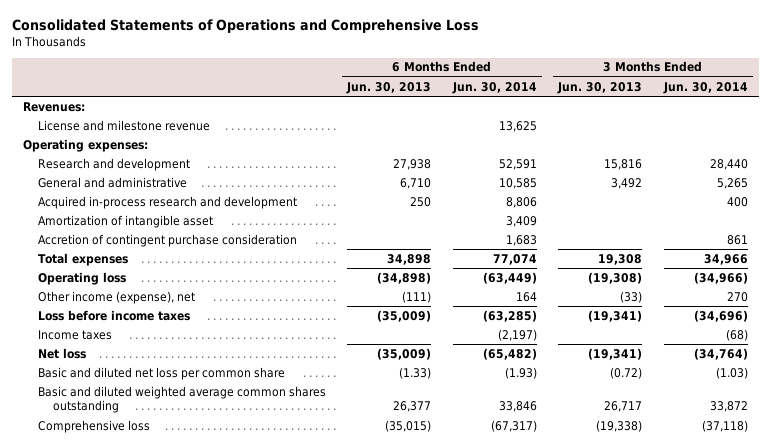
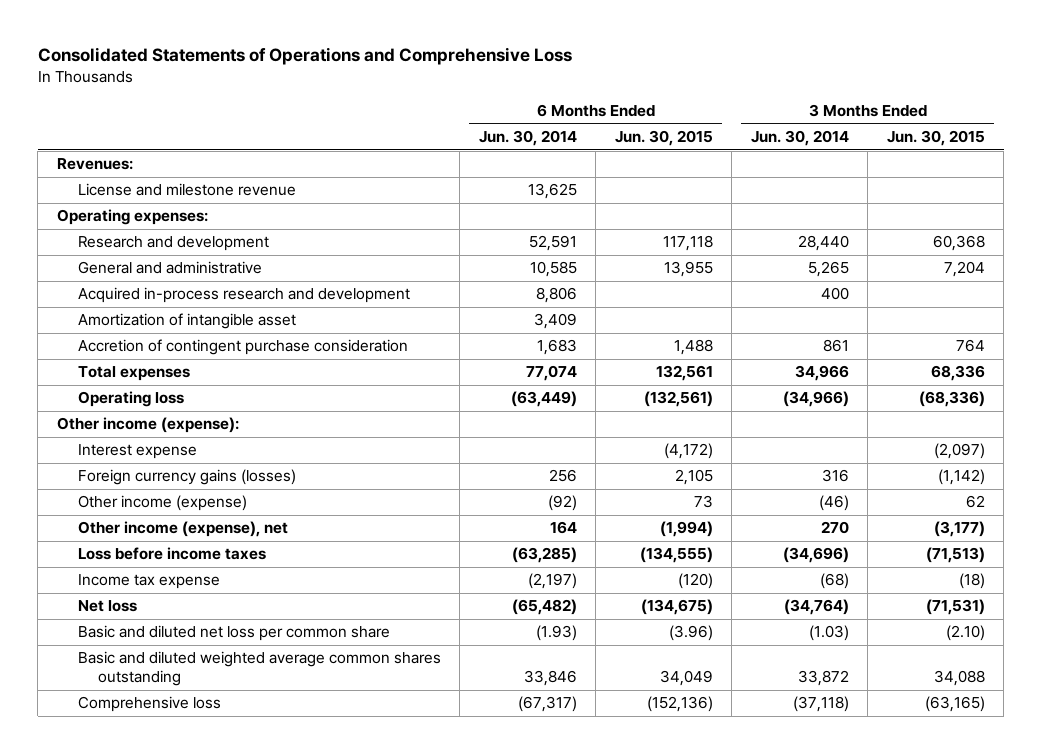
[346,81,432,94] Jun. 30, 2013 -> none
[557,81,643,94] Jun. 30, 2013 -> none
none -> [614,130,713,147] Jun. 30, 2015
none -> [886,130,985,147] Jun. 30, 2015
none -> [56,417,239,434] Other income (expense):
none -> [77,444,197,460] Interest expense
none -> [77,469,296,486] Foreign currency gains (losses)
none -> [77,495,247,512] Other income (expense)
[37,329,112,340] Income taxes -> [77,574,220,590] Income tax expense

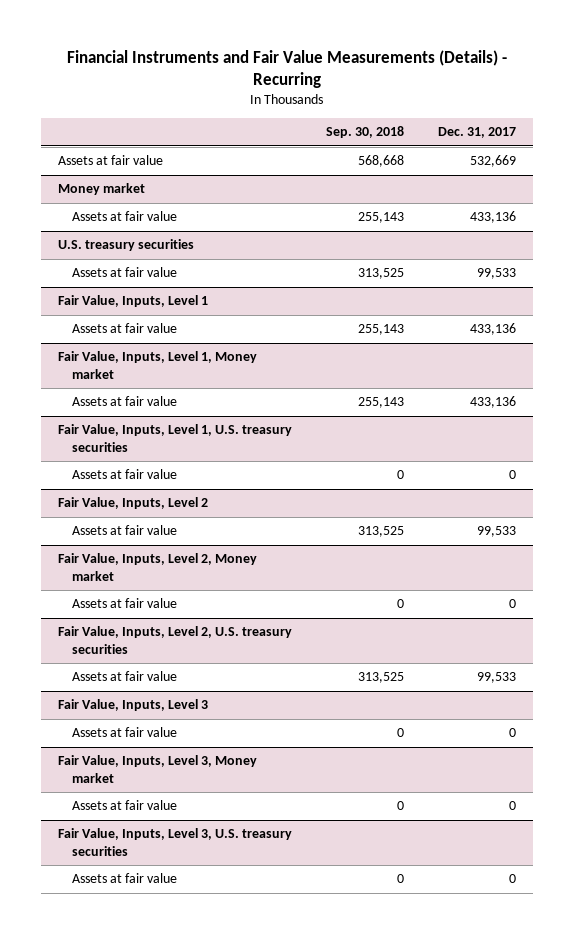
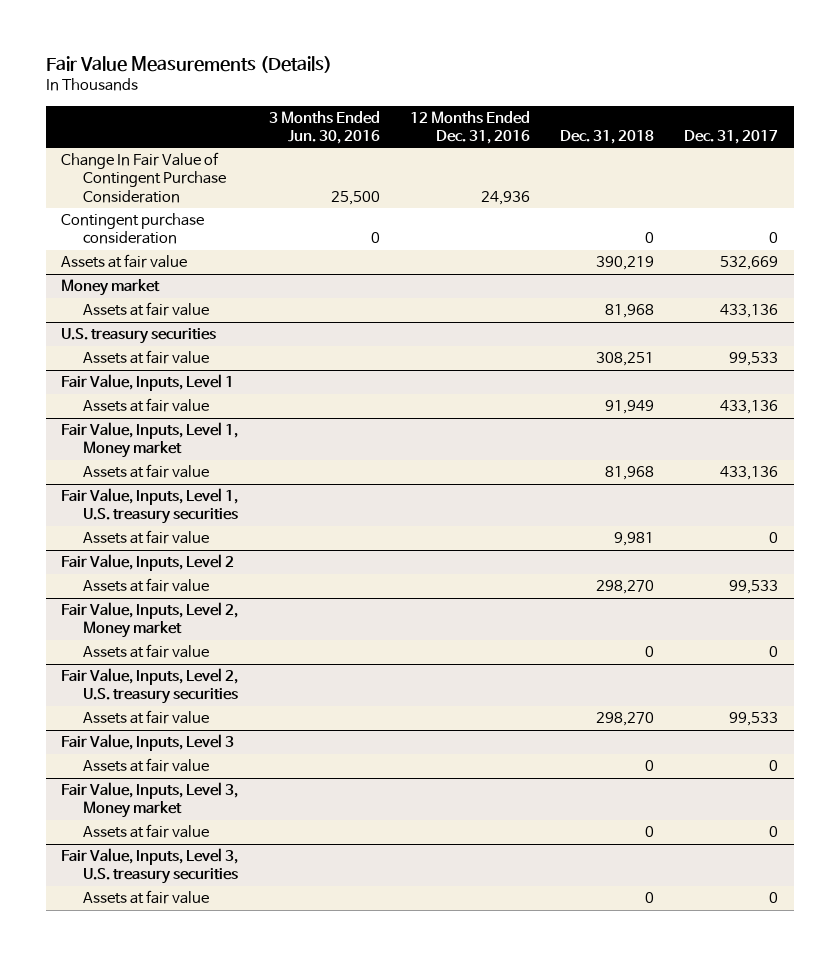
[66,49,507,88] Financial Instruments and Fair Value Measurements (Details) - Recurring -> [46,55,333,73] Fair Value Measurements (Details)
[325,126,404,139] Sep. 30, 2018 -> none
none -> [268,110,380,145] 3 Months Ended Jun. 30, 2016
none -> [409,110,530,145] 12 Months Ended Dec. 31, 2016
none -> [560,130,655,145] Dec. 31, 2018
none -> [61,152,227,203] Change In Fair Value of Contingent Purchase Consideration
none -> [61,213,205,245] Contingent purchase consideration

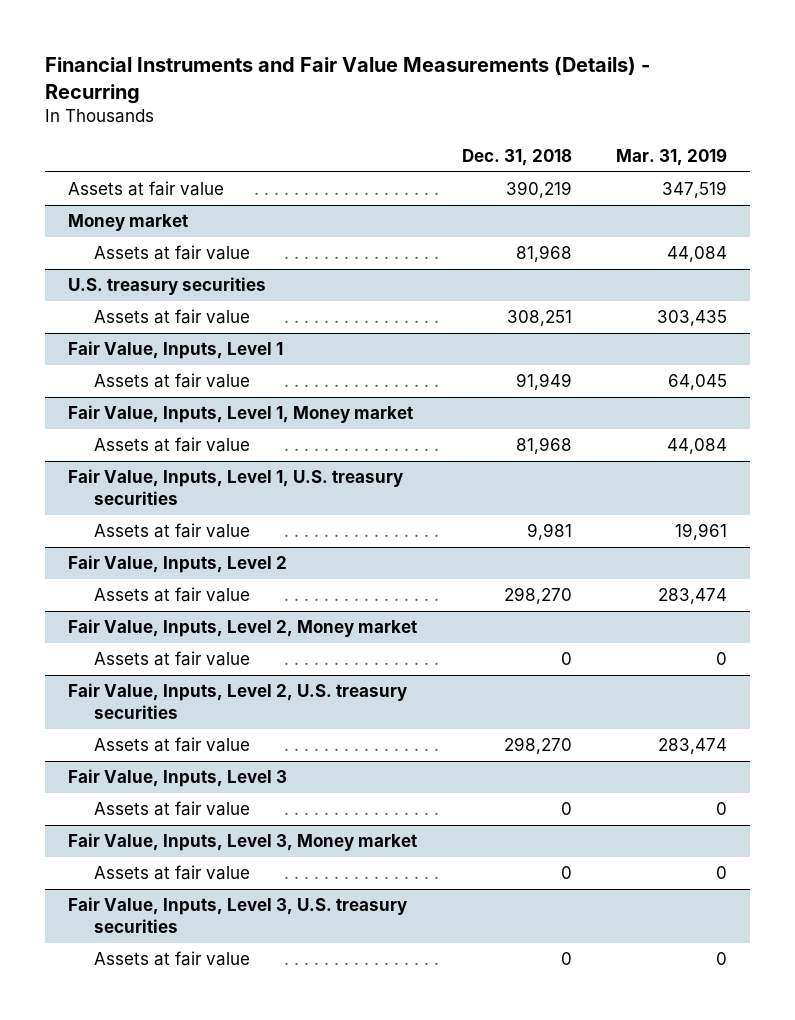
[46,55,333,73] Fair Value Measurements (Details) -> [45,56,651,104] Financial Instruments and Fair Value Measurements (Details) - Recurring
[268,110,380,145] 3 Months Ended Jun. 30, 2016 -> none
[409,110,530,145] 12 Months Ended Dec. 31, 2016 -> none
[684,130,779,145] Dec. 31, 2017 -> none
none -> [616,147,728,166] Mar. 31, 2019
[61,152,227,203] Change In Fair Value of Contingent Purchase Consideration -> none
[61,213,205,245] Contingent purchase consideration -> none

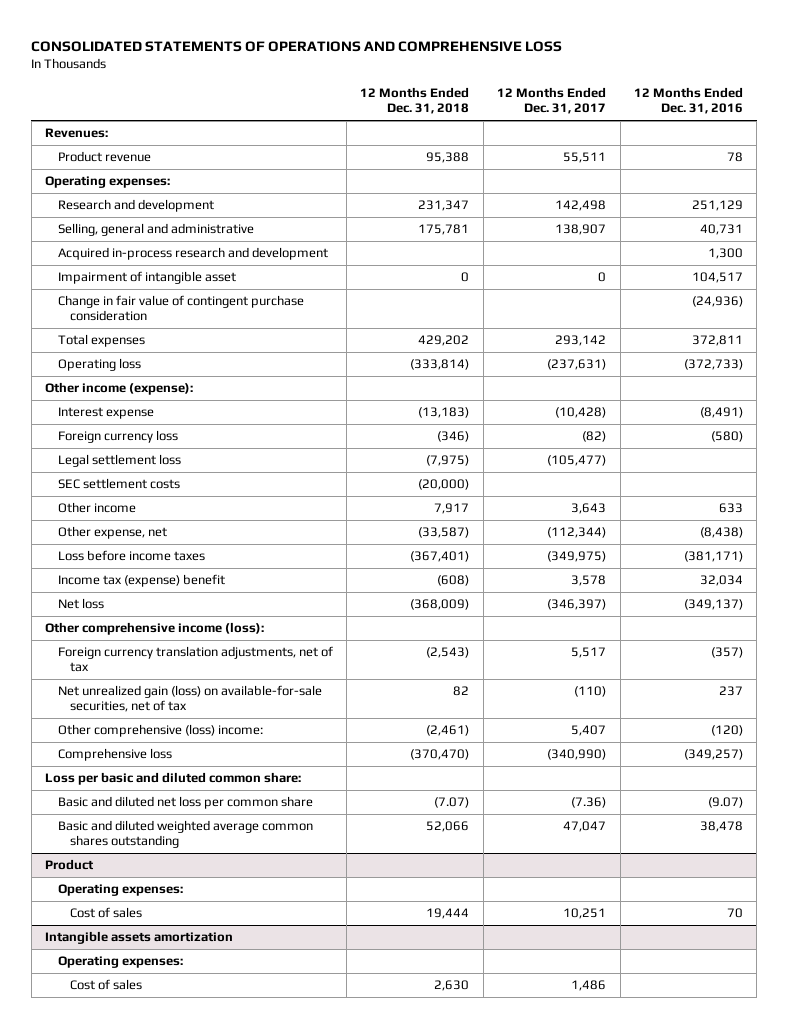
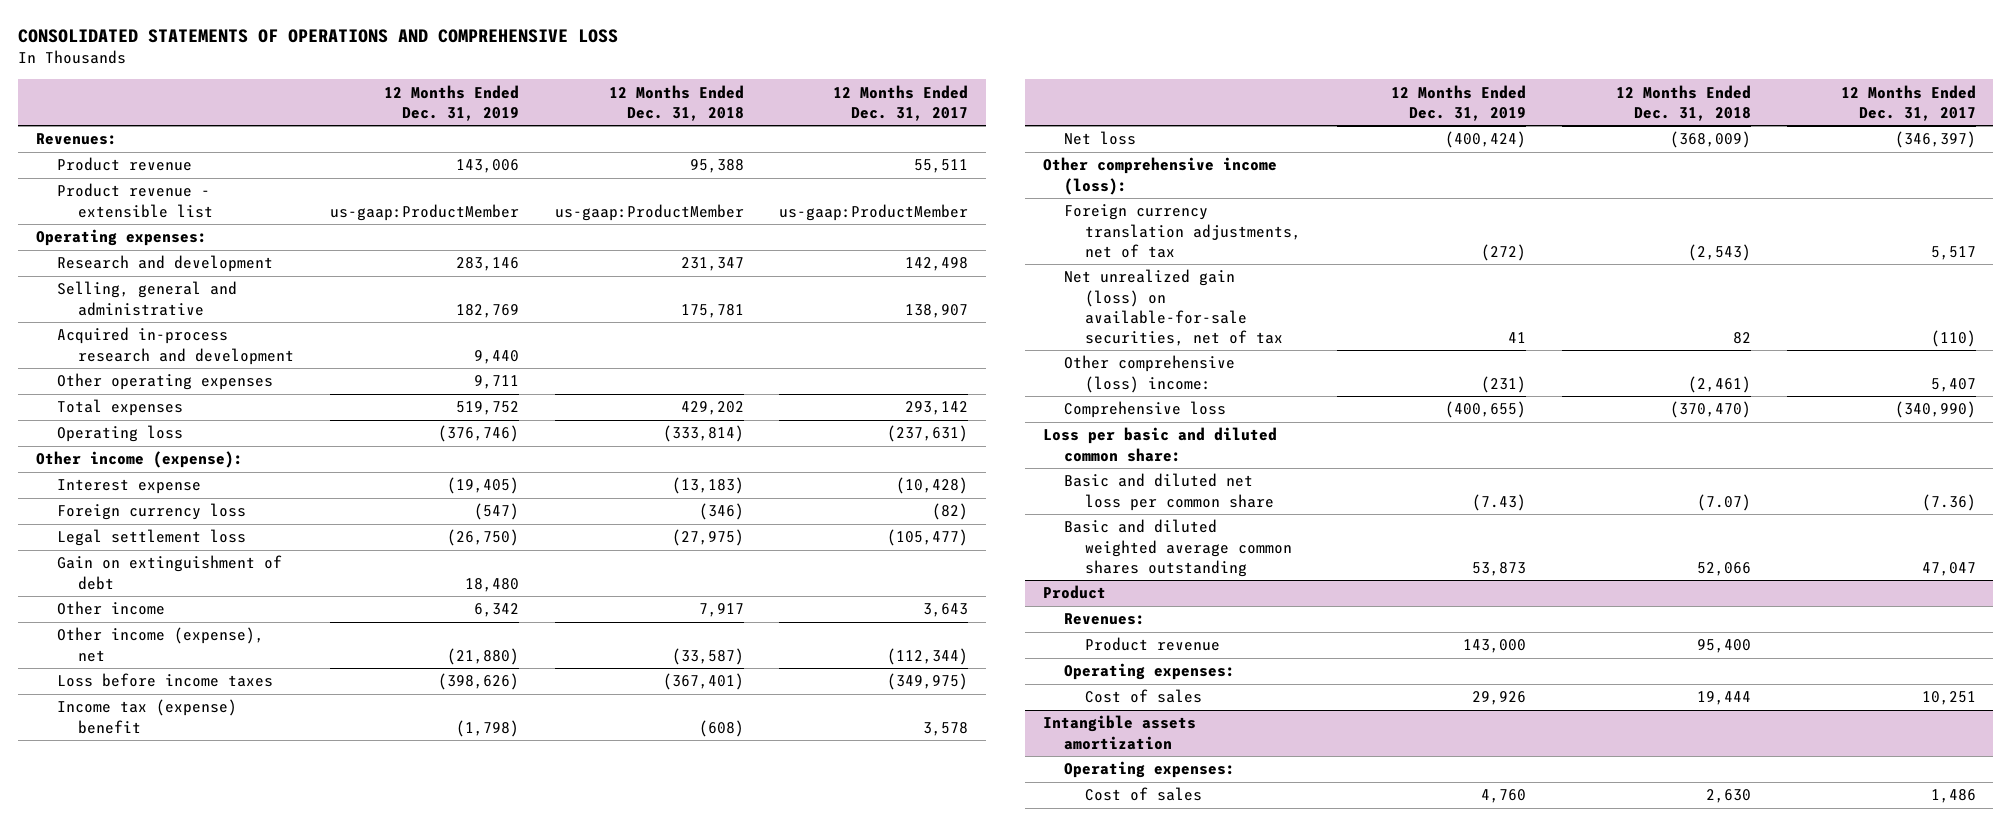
[634,87,744,115] 12 Months Ended Dec. 31, 2016 -> none
none -> [384,84,520,121] 12 Months Ended Dec. 31, 2019
none -> [57,183,214,218] Product revenue - extensible list
[57,271,236,285] Impairment of intangible asset -> none
[57,295,304,322] Change in fair value of contingent purchase consideration -> none
none -> [57,373,274,391] Other operating expenses
[57,478,180,490] SEC settlement costs -> none
[426,455,470,467] (7,975) -> [671,529,744,547] (27,975)
none -> [57,555,283,590] Gain on extinguishment of debt
[57,526,167,540] Other expense, net -> [57,627,265,662] Other income (expense), net
none -> [1064,613,1146,626] Revenues:
none -> [1085,637,1221,652] Product revenue

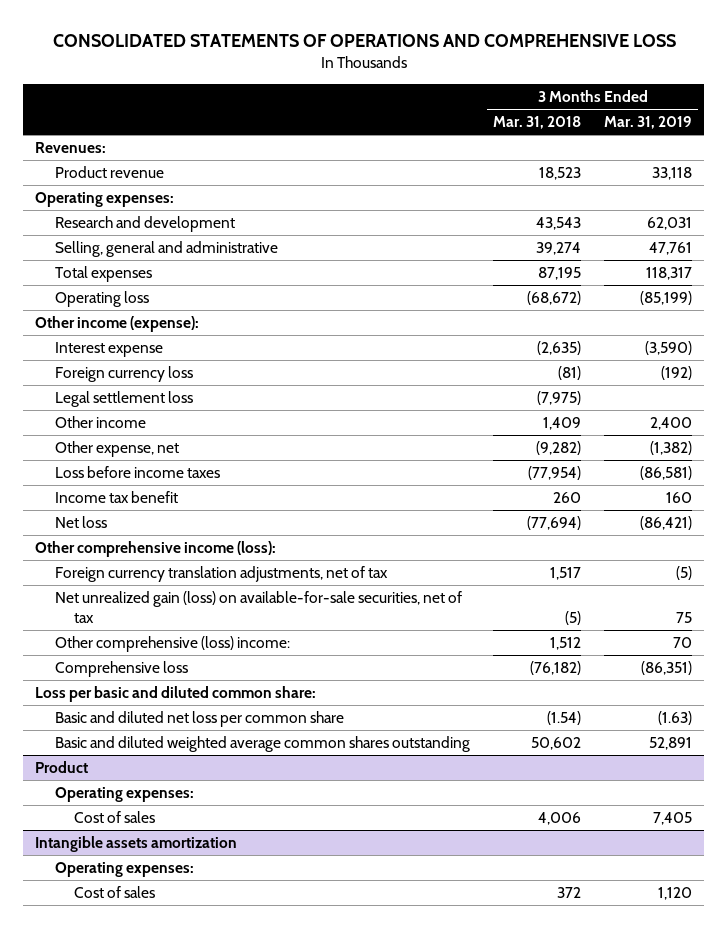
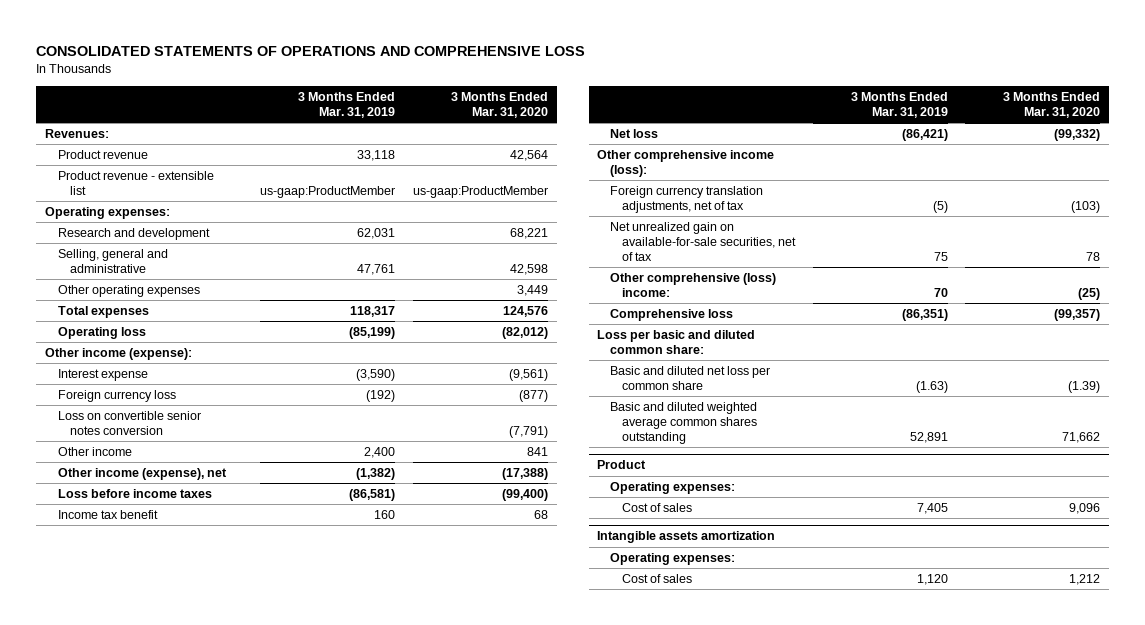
[492,116,581,130] Mar. 31, 2018 -> none
none -> [450,91,548,119] 3 Months Ended Mar. 31, 2020
none -> [57,170,214,196] Product revenue - extensible list
none -> [57,284,200,297] Other operating expenses
[54,390,193,407] Legal settlement loss -> none
none -> [57,410,201,436] Loss on convertible senior notes conversion
[54,440,179,457] Other expense, net -> [57,467,227,480] Other income (expense), net
[54,590,462,623] Net unrealized gain (loss) on available-for-sale securities, net of tax -> [609,221,797,262] Net unrealized gain on available-for-sale securities, net of tax

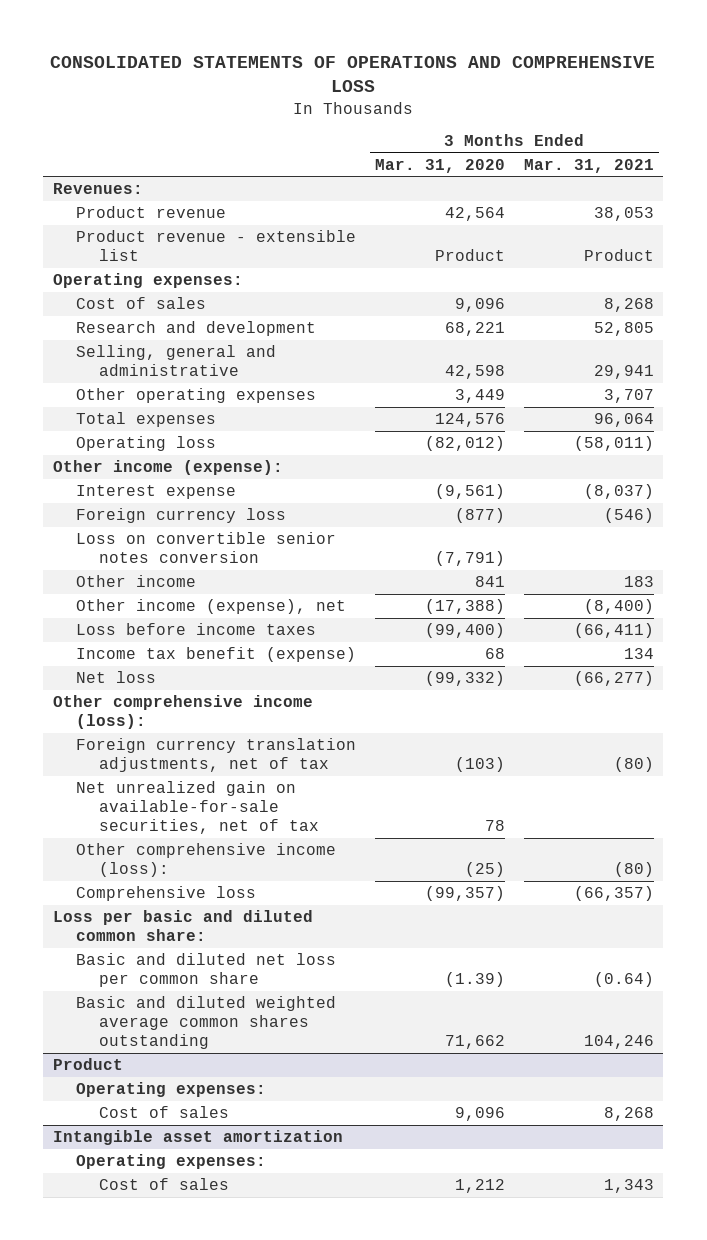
[298,91,396,119] 3 Months Ended Mar. 31, 2019 -> none
none -> [523,158,654,173] Mar. 31, 2021
[412,186,548,199] us-gaap:ProductMember -> [434,249,505,262] Product
none -> [75,296,206,309] Cost of sales
[57,509,158,519] Income tax benefit -> [75,646,356,662] Income tax benefit (expense)
[609,272,776,298] Other comprehensive (loss) income: -> [75,842,336,878] Other comprehensive income (loss):
[597,531,776,544] Intangible assets amortization -> [52,1129,343,1145] Intangible asset amortization

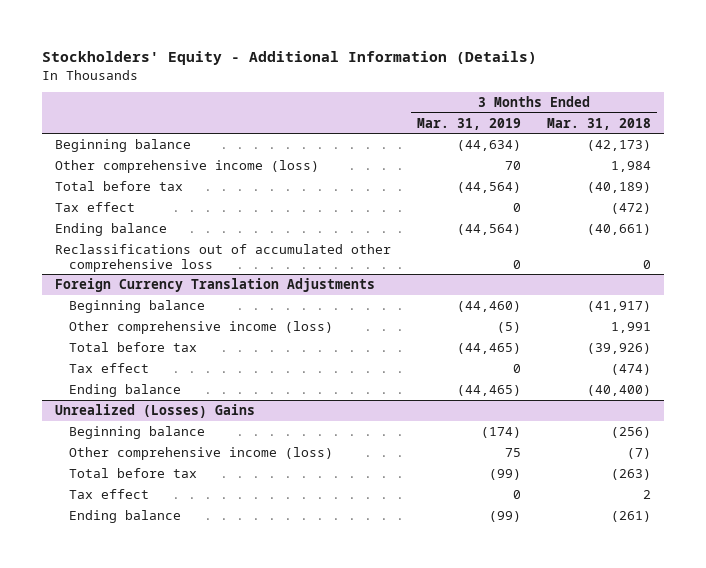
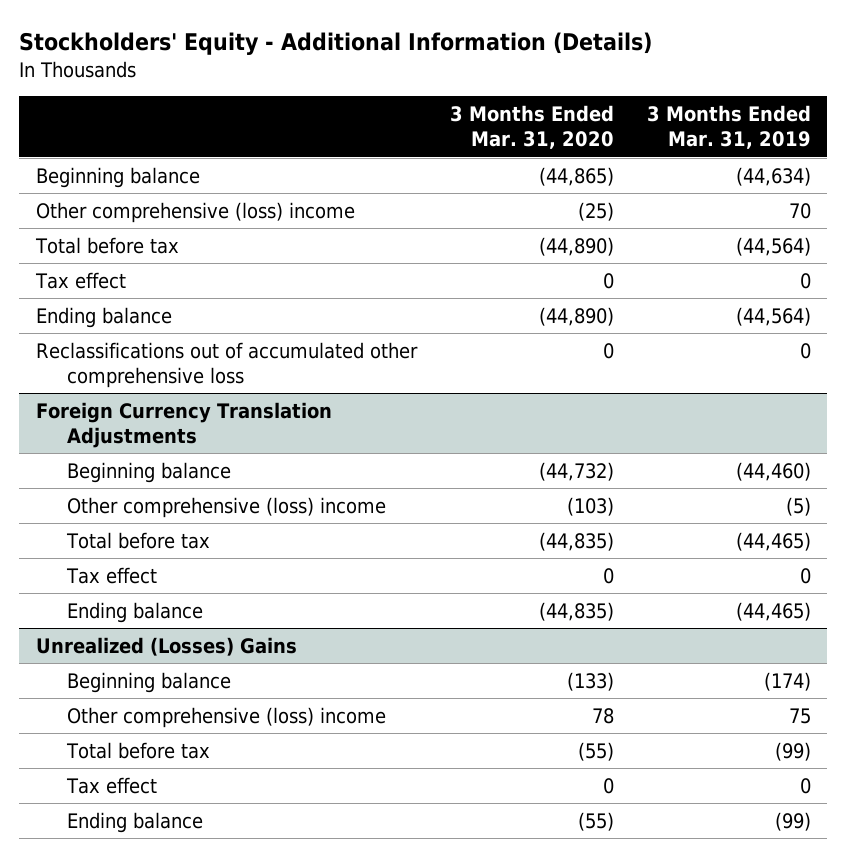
[546,117,651,130] Mar. 31, 2018 -> none
none -> [449,105,614,150] 3 Months Ended Mar. 31, 2020
[55,159,320,173] Other comprehensive income (loss) -> [35,201,355,223] Other comprehensive (loss) income
[68,320,333,334] Other comprehensive income (loss) -> [66,496,386,518] Other comprehensive (loss) income
[68,446,333,460] Other comprehensive income (loss) -> [66,706,386,728] Other comprehensive (loss) income

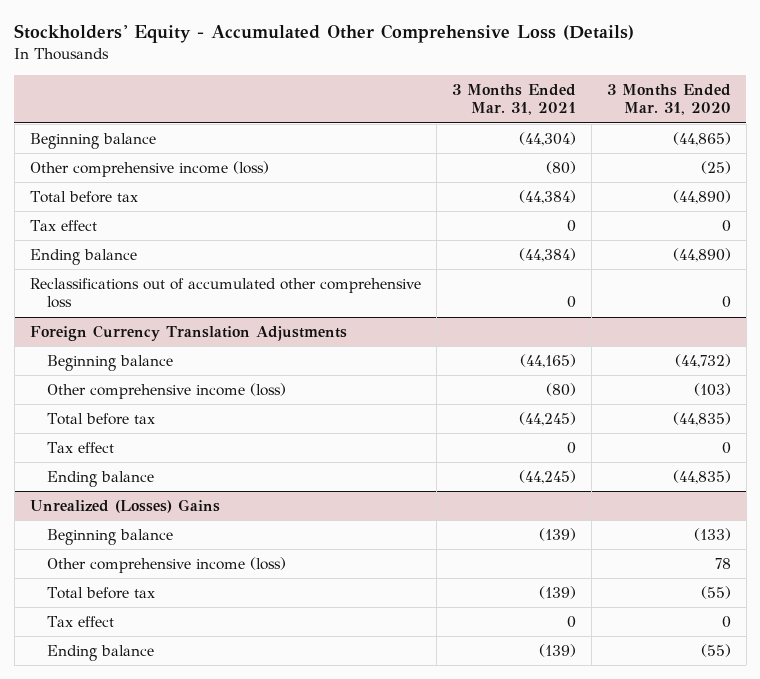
[19,31,653,55] Stockholders' Equity - Additional Information (Details) -> [14,24,635,44] Stockholders' Equity - Accumulated Other Comprehensive Loss (Details)
[646,105,811,150] 3 Months Ended Mar. 31, 2019 -> none
none -> [451,84,576,116] 3 Months Ended Mar. 31, 2021
[35,201,355,223] Other comprehensive (loss) income -> [29,161,269,178] Other comprehensive income (loss)
[66,496,386,518] Other comprehensive (loss) income -> [46,383,286,400] Other comprehensive income (loss)
[66,706,386,728] Other comprehensive (loss) income -> [46,557,286,574] Other comprehensive income (loss)

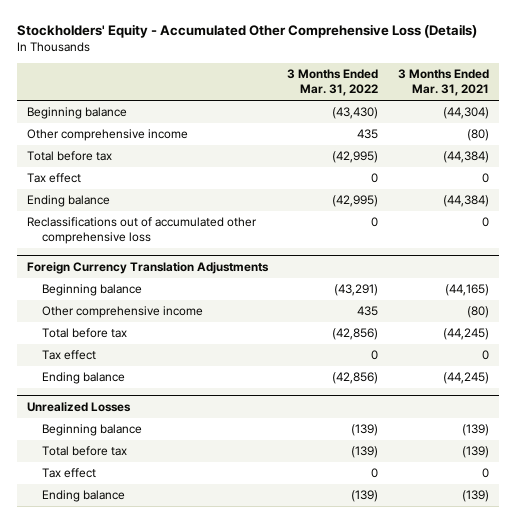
[606,84,731,116] 3 Months Ended Mar. 31, 2020 -> none
none -> [287,69,379,97] 3 Months Ended Mar. 31, 2022
[29,161,269,178] Other comprehensive income (loss) -> [26,129,188,142] Other comprehensive income
[46,383,286,400] Other comprehensive income (loss) -> [42,306,204,319] Other comprehensive income
[29,499,220,514] Unrealized (Losses) Gains -> [26,401,131,412] Unrealized Losses
[46,557,286,574] Other comprehensive income (loss) -> none

